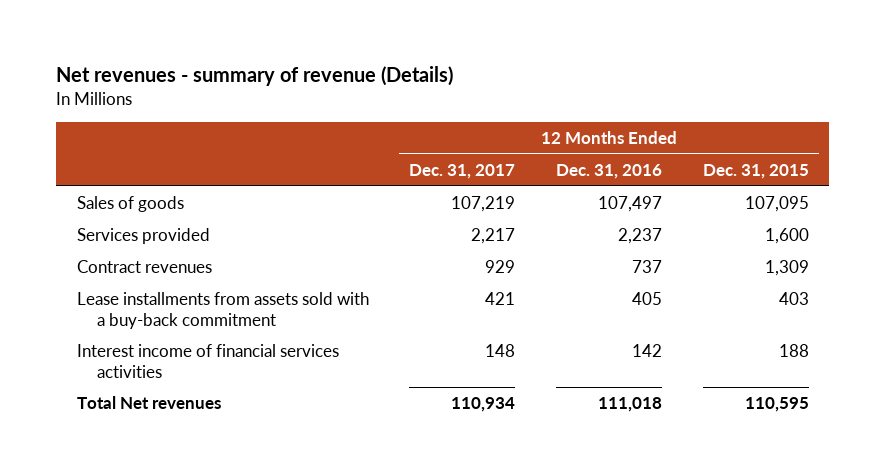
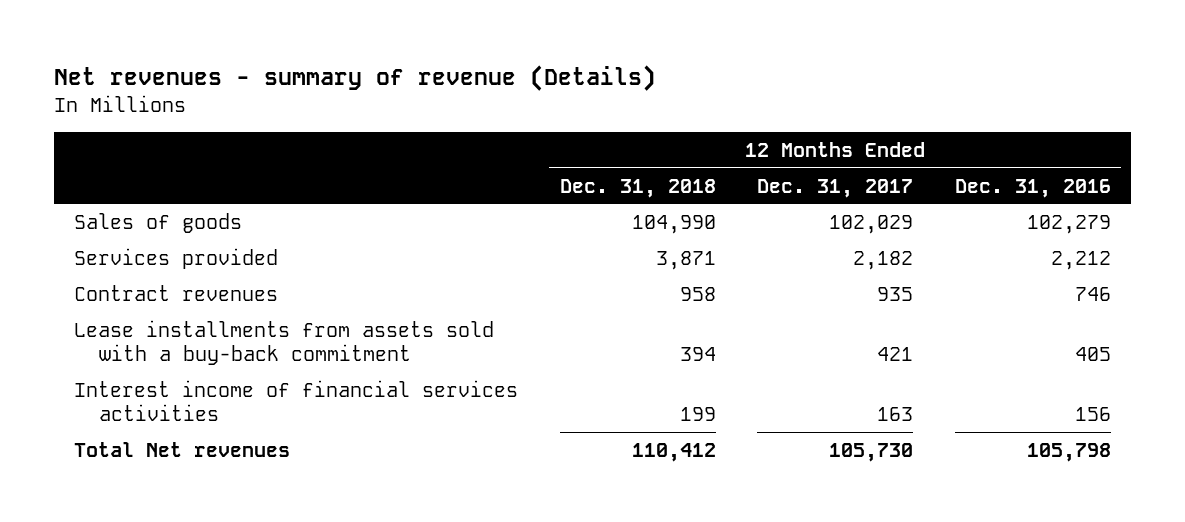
[702,163,809,179] Dec. 31, 2015 -> none
none -> [559,178,716,198] Dec. 31, 2018
[451,195,516,212] 107,219 -> [829,214,914,234] 102,029
[597,195,662,212] 107,497 -> [1026,214,1111,234] 102,279
[471,227,516,244] 2,217 -> [853,250,914,270] 2,182
[617,227,662,244] 2,237 -> [1050,250,1111,270] 2,212
[485,259,516,273] 929 -> [877,286,914,301] 935
[631,259,662,273] 737 -> [1074,286,1111,301] 746
[485,343,516,357] 148 -> [877,407,914,422] 163
[631,343,662,357] 142 -> [1074,407,1111,422] 156
[451,396,516,412] 110,934 -> [829,442,914,462] 105,730
[597,396,662,412] 111,018 -> [1026,442,1111,462] 105,798

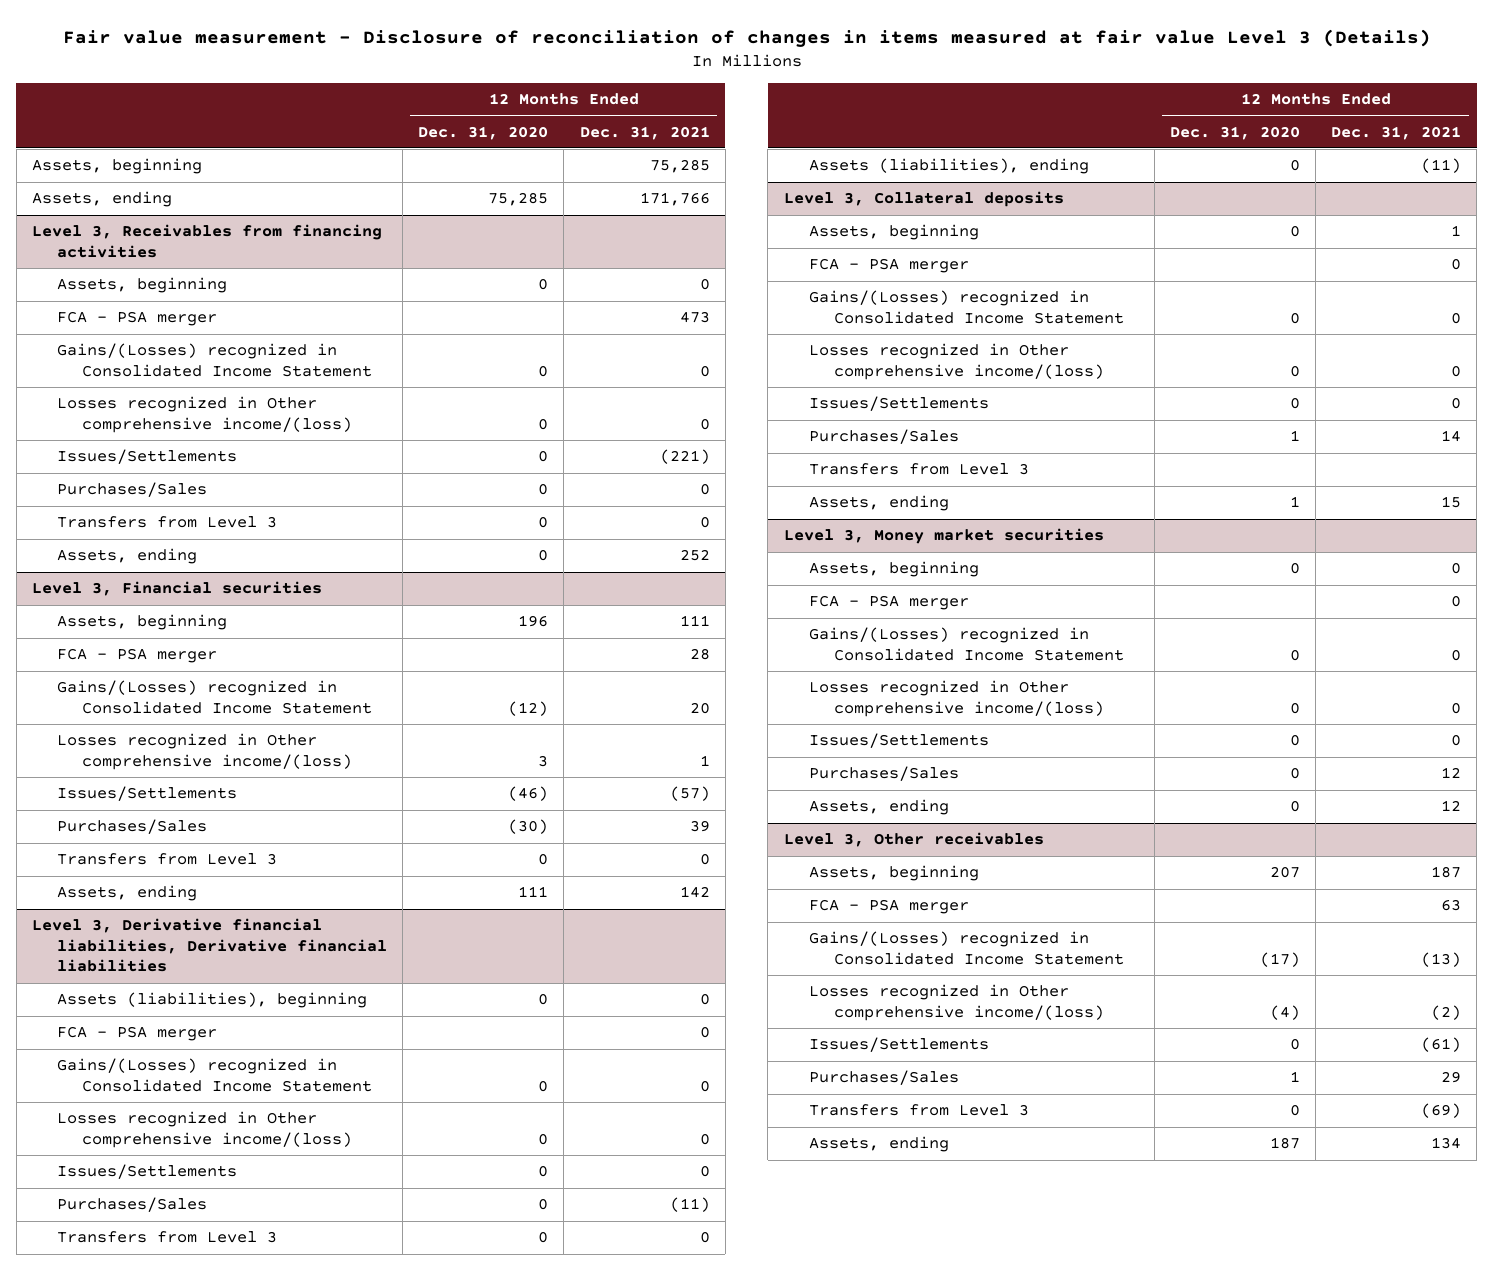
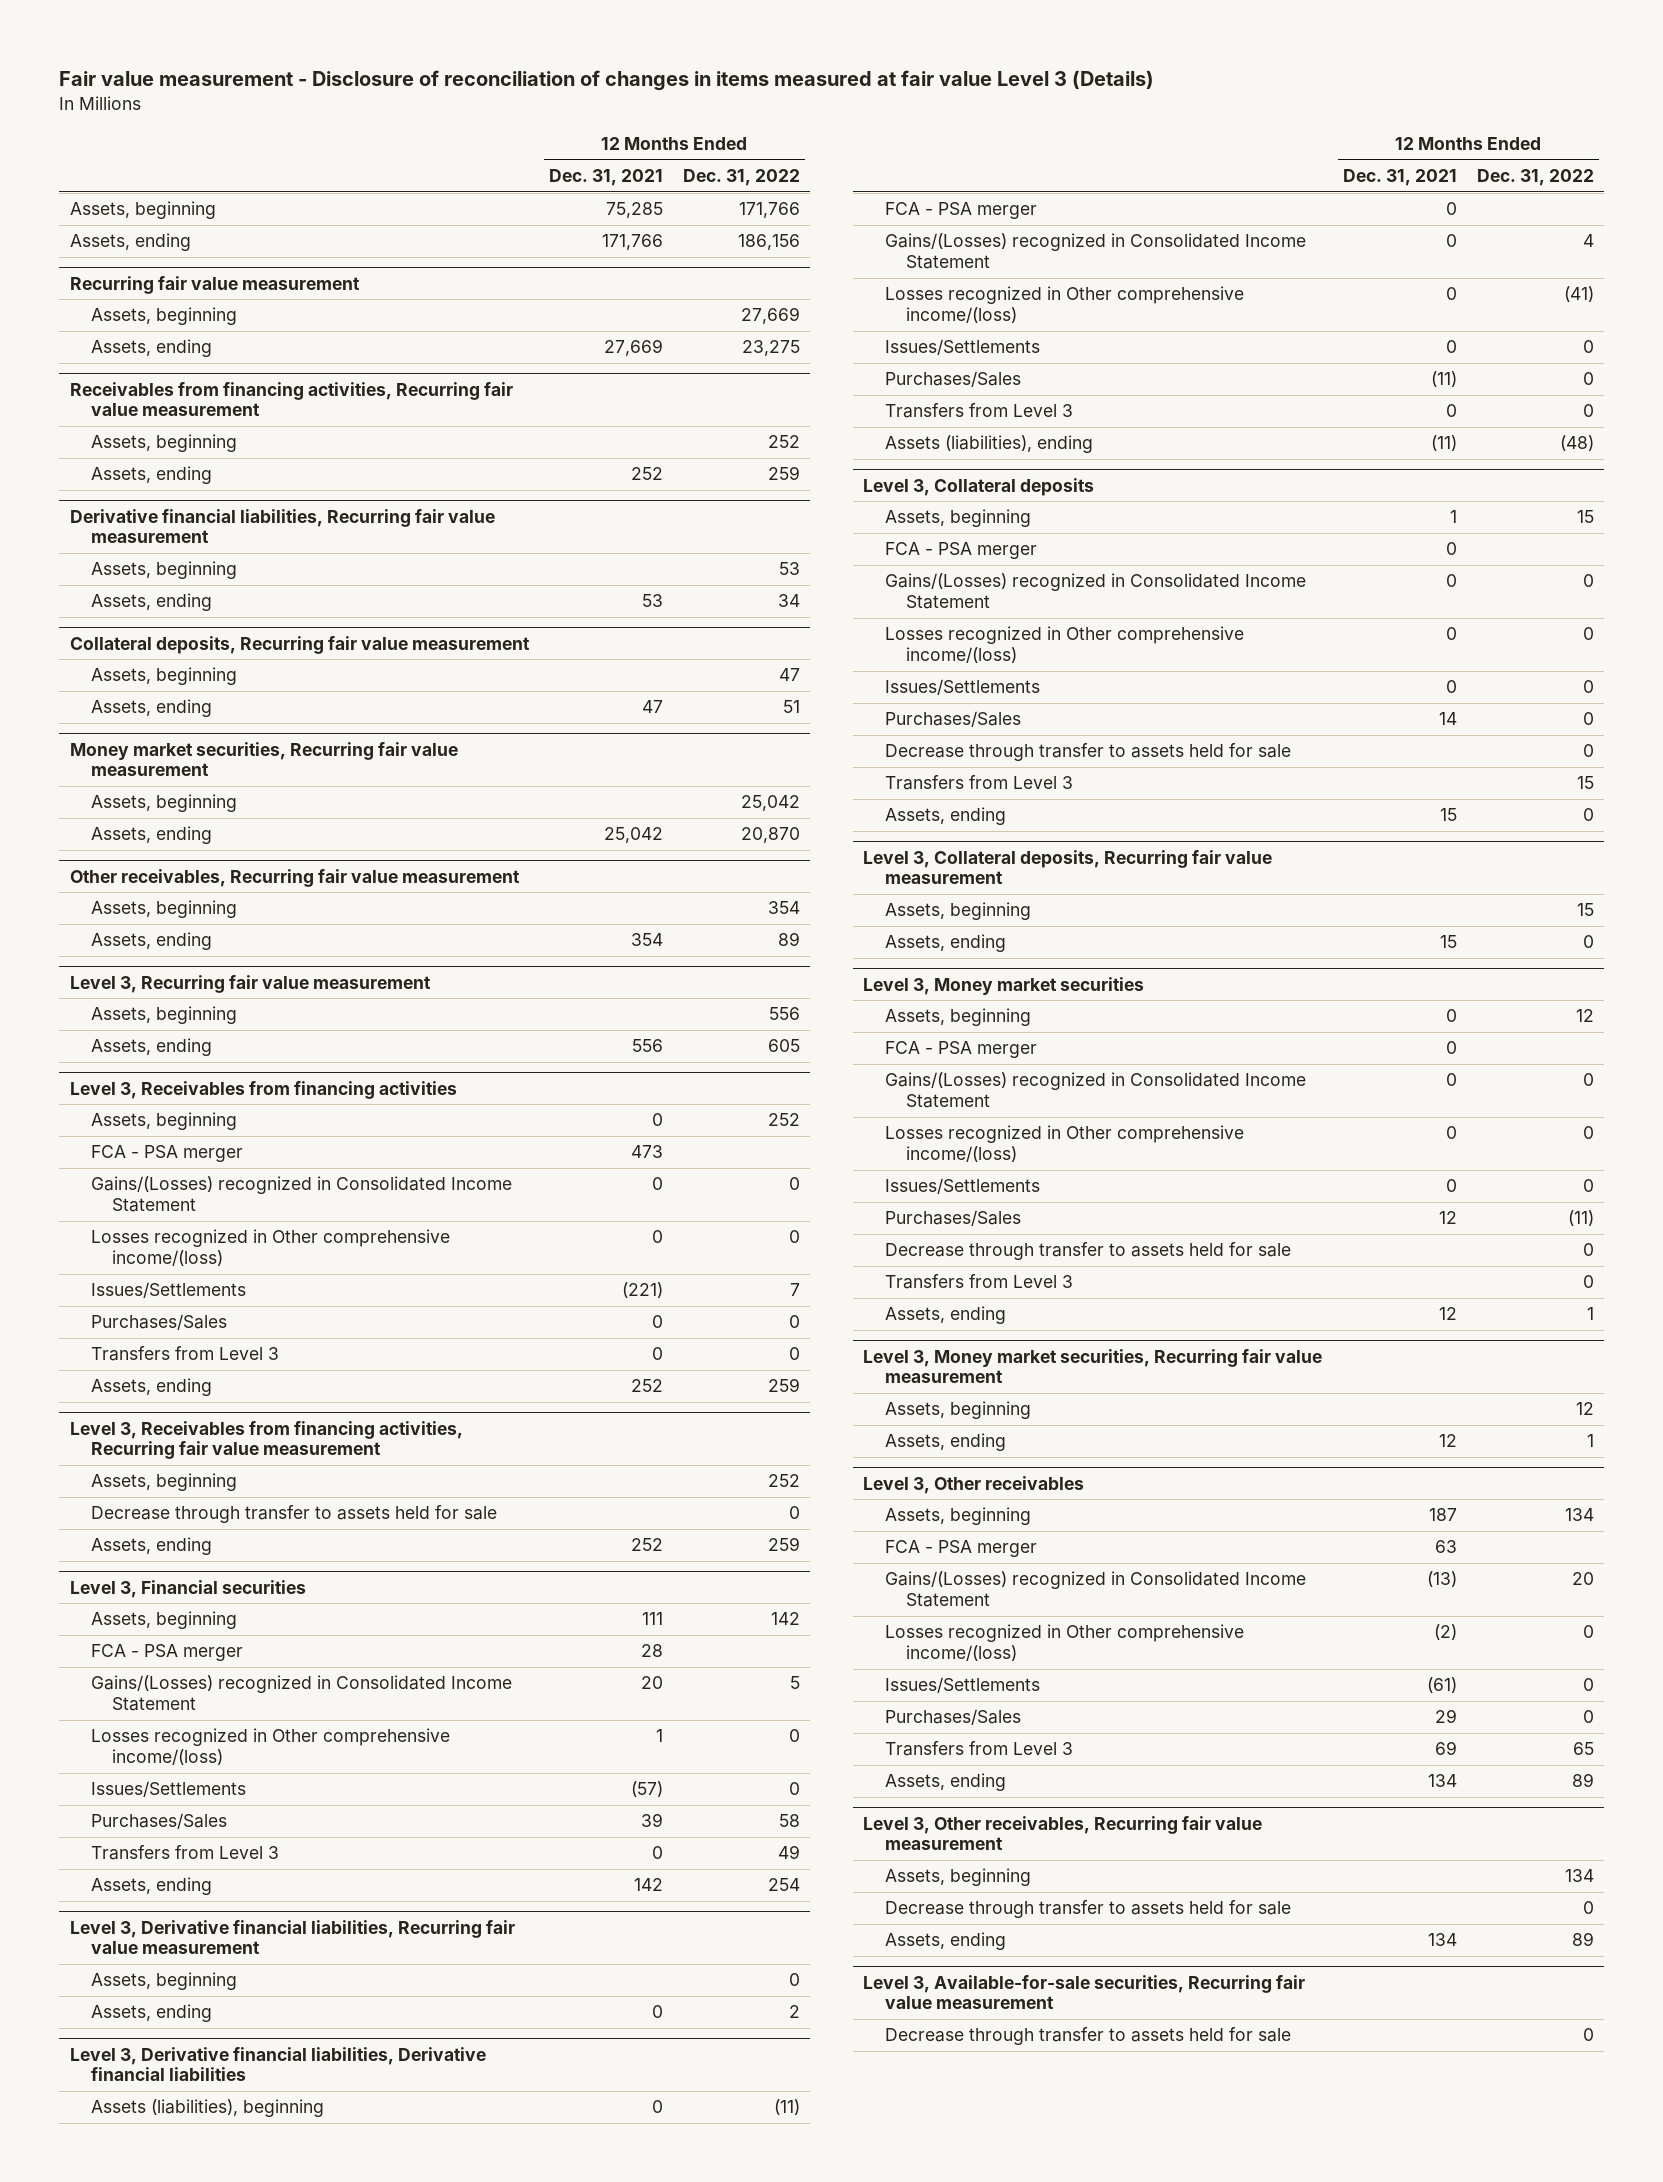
[418,125,549,140] Dec. 31, 2020 -> none
none -> [682,168,800,186] Dec. 31, 2022
none -> [69,275,360,294] Recurring fair value measurement
none -> [90,307,237,326] Assets, beginning
none -> [90,339,212,358] Assets, ending
none -> [69,381,513,417] Receivables from financing activities, Recurring fair value measurement
none -> [90,434,237,453] Assets, beginning
none -> [90,466,212,485] Assets, ending
none -> [69,508,495,544] Derivative financial liabilities, Recurring fair value measurement
none -> [90,561,237,580] Assets, beginning
none -> [90,593,212,612] Assets, ending
none -> [69,635,530,654] Collateral deposits, Recurring fair value measurement
none -> [90,667,237,686] Assets, beginning
none -> [90,699,212,718] Assets, ending
none -> [69,741,458,777] Money market securities, Recurring fair value measurement
none -> [90,794,237,813] Assets, beginning
none -> [90,826,212,845] Assets, ending
none -> [69,868,520,887] Other receivables, Recurring fair value measurement
none -> [90,900,237,919] Assets, beginning
none -> [90,932,212,951] Assets, ending
none -> [69,974,431,993] Level 3, Recurring fair value measurement
none -> [90,1006,237,1025] Assets, beginning
none -> [90,1038,212,1057] Assets, ending
none -> [69,1420,463,1460] Level 3, Receivables from financing activities, Recurring fair value measurement
none -> [90,1473,237,1492] Assets, beginning
none -> [90,1505,497,1524] Decrease through transfer to assets held for sale
none -> [90,1537,212,1556] Assets, ending
none -> [69,1919,515,1955] Level 3, Derivative financial liabilities, Recurring fair value measurement
none -> [90,1972,237,1991] Assets, beginning
none -> [90,2004,212,2023] Assets, ending
none -> [884,743,1291,762] Decrease through transfer to assets held for sale
none -> [863,849,1273,885] Level 3, Collateral deposits, Recurring fair value measurement
none -> [884,902,1031,921] Assets, beginning
none -> [884,934,1006,953] Assets, ending
none -> [884,1242,1291,1261] Decrease through transfer to assets held for sale
none -> [884,1274,1073,1290] Transfers from Level 3
none -> [863,1348,1323,1384] Level 3, Money market securities, Recurring fair value measurement
none -> [884,1401,1031,1420] Assets, beginning
none -> [884,1433,1006,1452] Assets, ending
[1421,1103,1462,1119] (69) -> [1434,1741,1457,1756] 69
none -> [863,1815,1263,1851] Level 3, Other receivables, Recurring fair value measurement
none -> [884,1868,1031,1887] Assets, beginning
none -> [884,1900,1291,1919] Decrease through transfer to assets held for sale
none -> [884,1932,1006,1951] Assets, ending
none -> [863,1974,1306,2010] Level 3, Available-for-sale securities, Recurring fair value measurement
none -> [884,2027,1291,2046] Decrease through transfer to assets held for sale

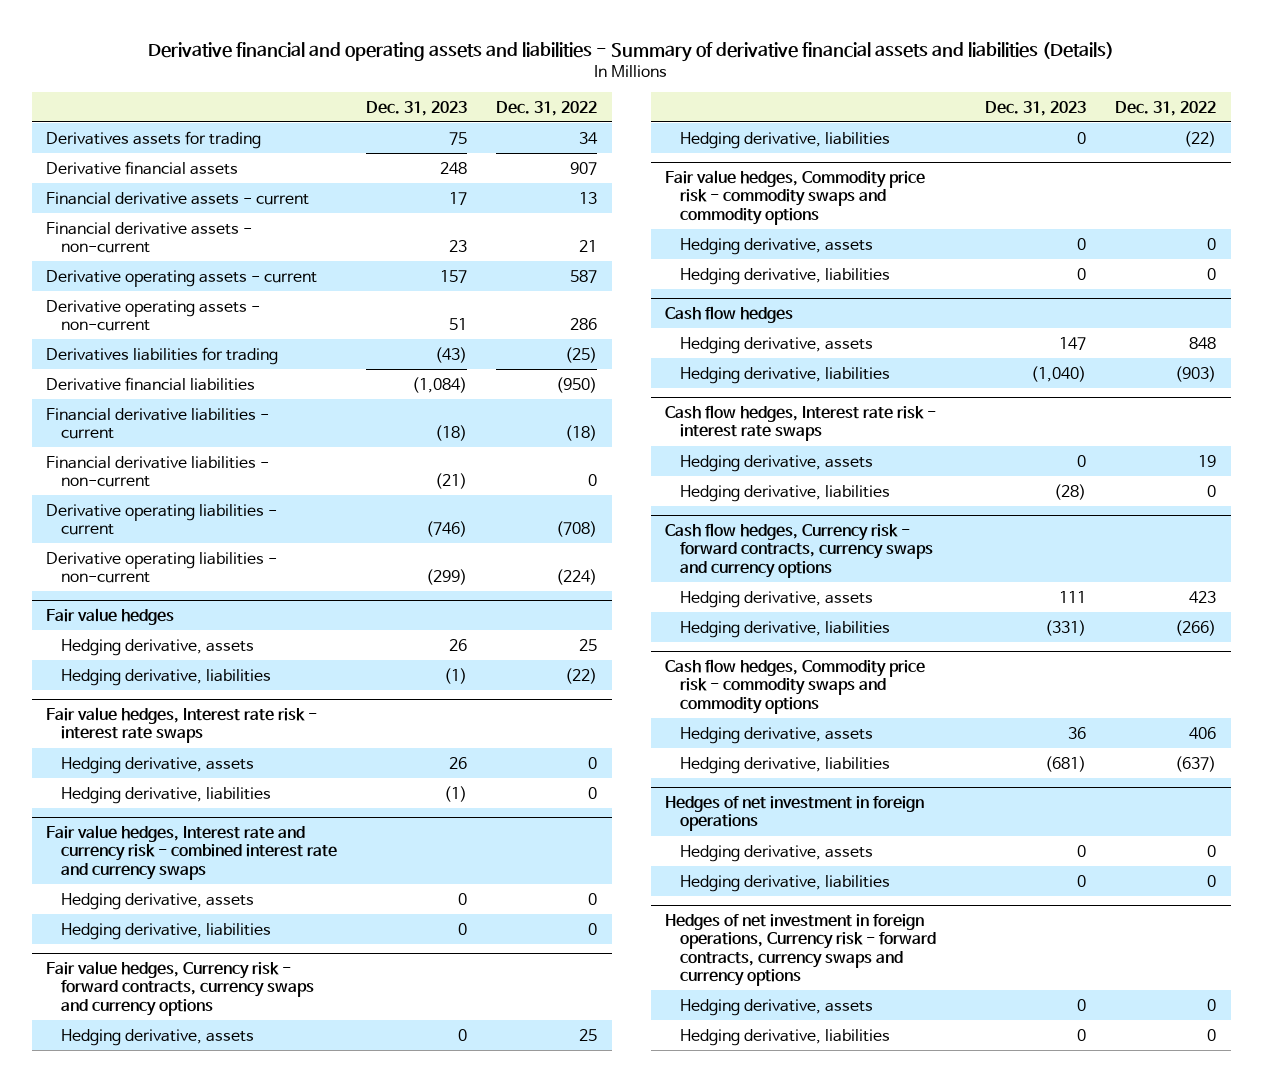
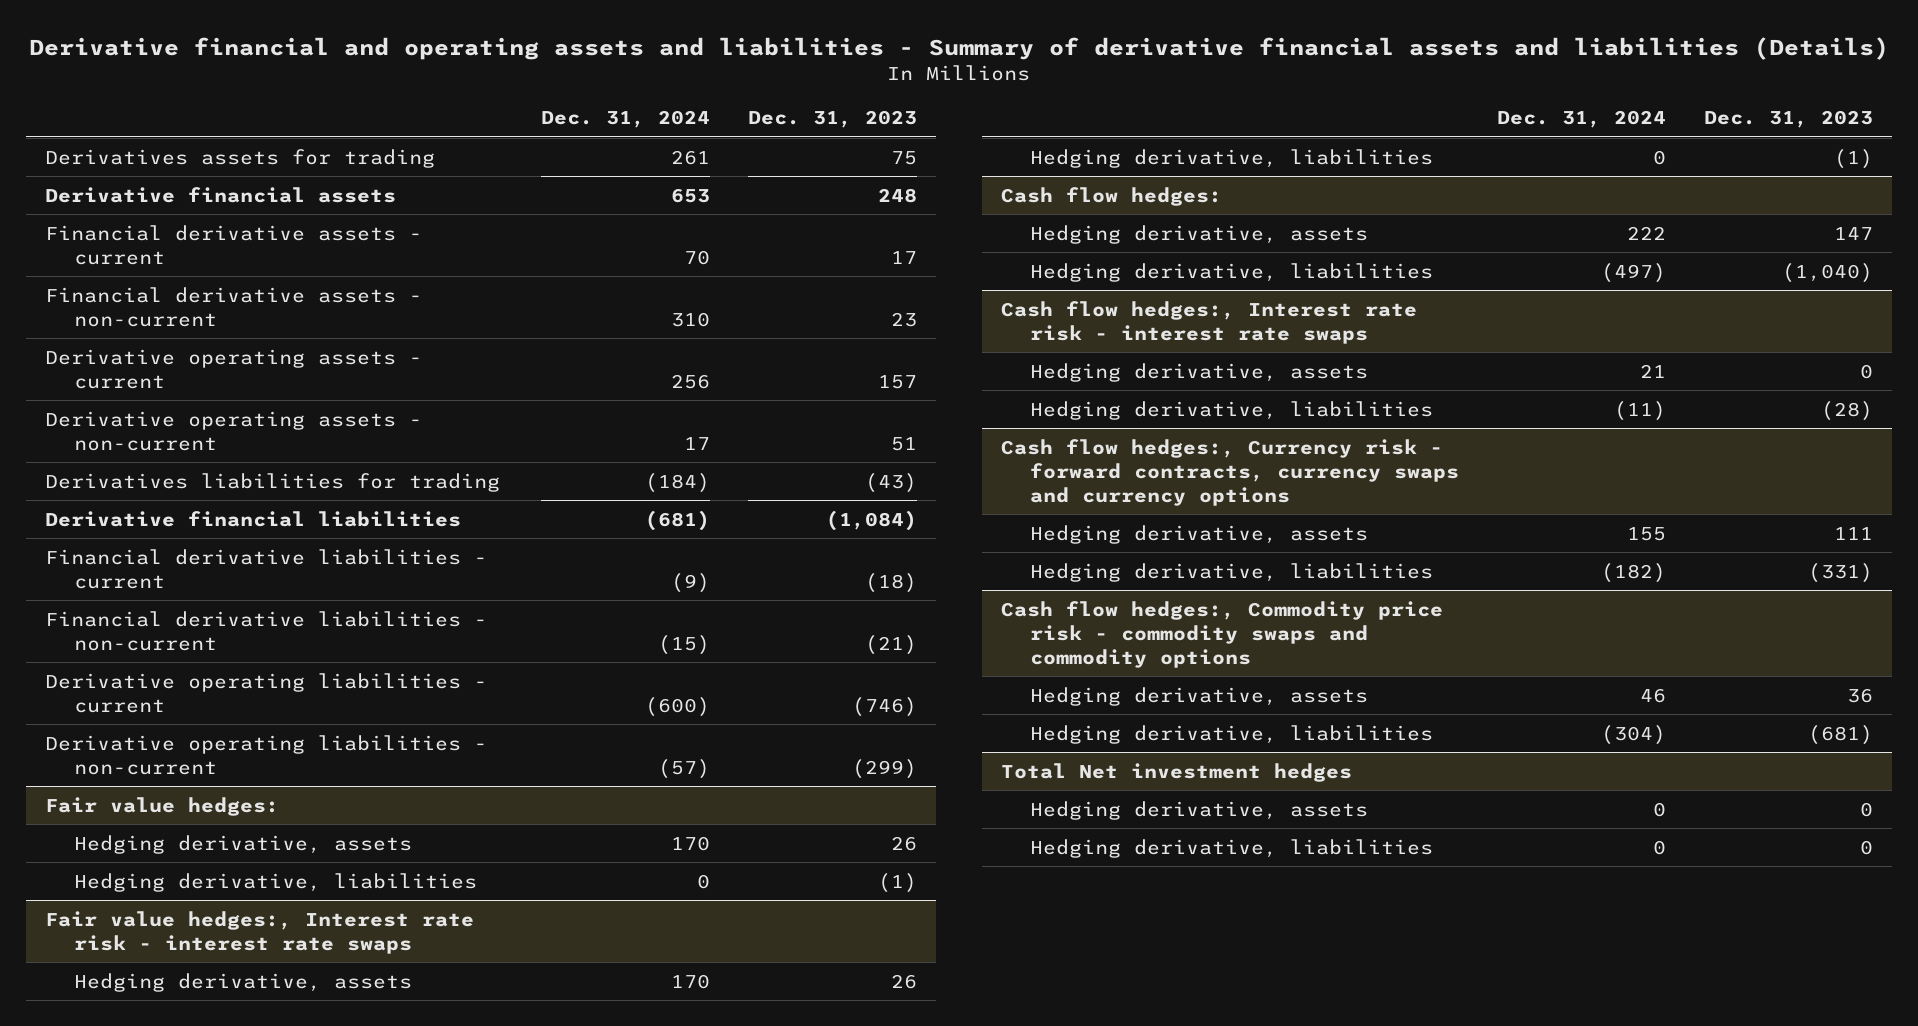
[496,100,598,116] Dec. 31, 2022 -> none
none -> [540,110,710,129] Dec. 31, 2024
[46,607,175,625] Fair value hedges -> [44,796,279,816] Fair value hedges:
[46,706,318,744] Fair value hedges, Interest rate risk - interest rate swaps -> [44,910,474,954] Fair value hedges:, Interest rate risk - interest rate swaps
[46,824,337,880] Fair value hedges, Interest rate and currency risk - combined interest rate and currency swaps -> none
[60,892,254,910] Hedging derivative, assets -> none
[60,922,271,940] Hedging derivative, liabilities -> none
[46,960,314,1016] Fair value hedges, Currency risk - forward contracts, currency swaps and currency options -> none
[60,1028,254,1046] Hedging derivative, assets -> none
[679,131,890,149] Hedging derivative, liabilities -> none
[665,169,926,225] Fair value hedges, Commodity price risk - commodity swaps and commodity options -> none
[679,237,873,255] Hedging derivative, assets -> none
[679,267,890,285] Hedging derivative, liabilities -> none
[665,305,794,323] Cash flow hedges -> [1001,186,1223,206] Cash flow hedges:
[665,404,937,442] Cash flow hedges, Interest rate risk - interest rate swaps -> [1001,300,1418,344] Cash flow hedges:, Interest rate risk - interest rate swaps
[665,522,933,578] Cash flow hedges, Currency risk - forward contracts, currency swaps and currency options -> [1001,438,1459,506] Cash flow hedges:, Currency risk - forward contracts, currency swaps and currency options
[665,658,926,714] Cash flow hedges, Commodity price risk - commodity swaps and commodity options -> [1001,600,1444,668] Cash flow hedges:, Commodity price risk - commodity swaps and commodity options
[679,844,873,862] Hedging derivative, assets -> none
[679,874,890,892] Hedging derivative, liabilities -> none
[665,913,936,986] Hedges of net investment in foreign operations, Currency risk - forward contracts, currency swaps and currency options -> none
[665,795,925,832] Hedges of net investment in foreign operations -> [1001,762,1353,782] Total Net investment hedges

